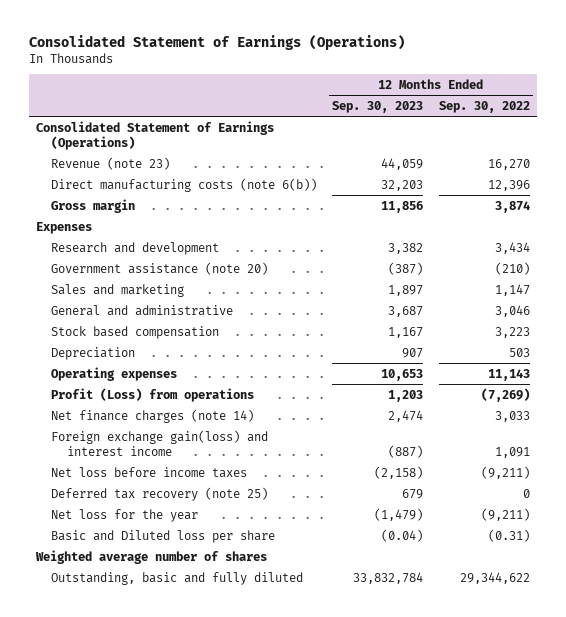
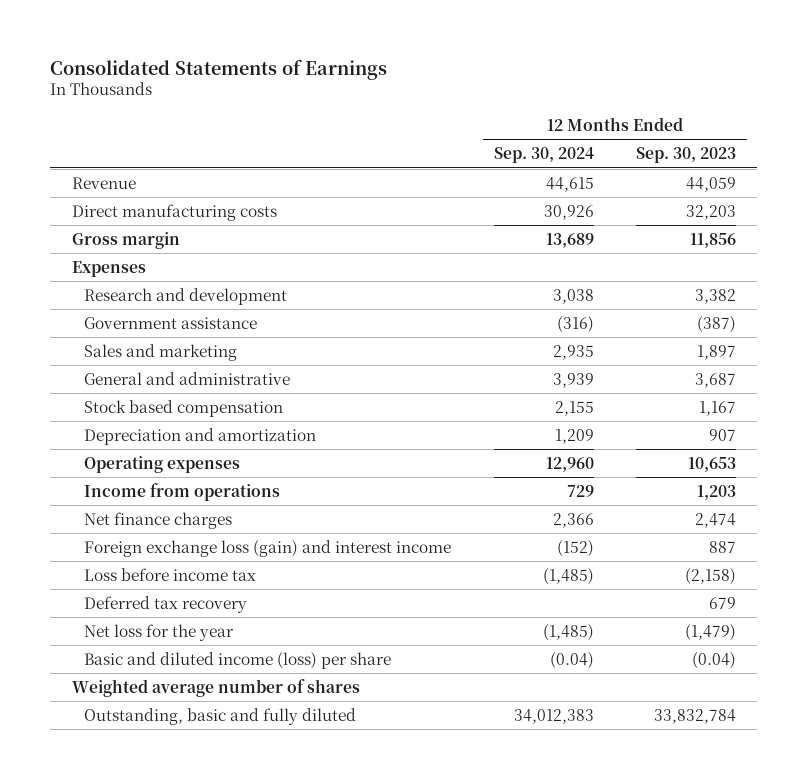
[28,34,405,50] Consolidated Statement of Earnings (Operations) -> [50,58,388,80] Consolidated Statements of Earnings
[438,101,530,114] Sep. 30, 2022 -> none
none -> [493,147,594,164] Sep. 30, 2024
[36,120,275,150] Consolidated Statement of Earnings (Operations) -> none
[51,156,171,170] Revenue (note 23) -> [71,176,136,189] Revenue
[51,177,318,192] Direct manufacturing costs (note 6(b)) -> [71,203,277,221] Direct manufacturing costs
[51,261,269,275] Government assistance (note 20) -> [84,316,258,329] Government assistance
[51,346,136,360] Depreciation -> [84,427,317,445] Depreciation and amortization
[51,387,255,402] Profit (Loss) from operations -> [84,482,281,501] Income from operations
[51,408,255,423] Net finance charges (note 14) -> [84,511,233,529] Net finance charges
[51,429,269,456] Foreign exchange gain(loss) and interest income -> [84,539,452,557] Foreign exchange loss (gain) and interest income
[388,444,424,458] (887) -> [708,540,736,553] 887
[51,466,248,478] Net loss before income taxes -> [84,567,257,581] Loss before income tax
[51,486,269,501] Deferred tax recovery (note 25) -> [84,595,248,613] Deferred tax recovery
[51,529,276,543] Basic and Diluted loss per share -> [84,651,392,669] Basic and diluted income (loss) per share

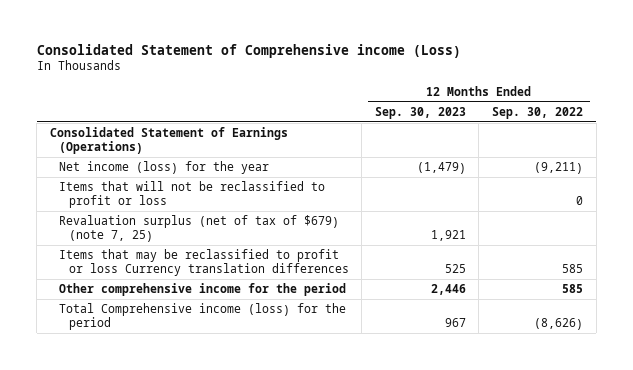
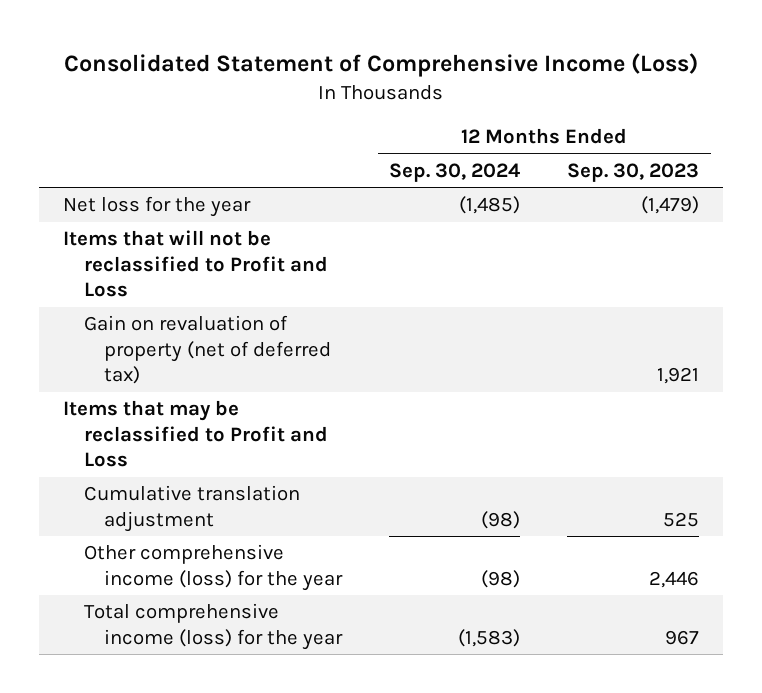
[36,43,461,58] Consolidated Statement of Comprehensive income (Loss) -> [64,53,699,78] Consolidated Statement of Comprehensive Income (Loss)
[491,106,583,119] Sep. 30, 2022 -> none
none -> [389,162,521,182] Sep. 30, 2024
[49,127,288,155] Consolidated Statement of Earnings (Operations) -> none
[59,161,270,175] Net income (loss) for the year -> [62,196,251,218] Net loss for the year
[59,181,326,209] Items that will not be reclassified to profit or loss -> [62,230,328,298] Items that will not be reclassified to Profit and Loss
[59,215,340,243] Revaluation surplus (net of tax of $679) (note 7, 25) -> [83,315,332,385] Gain on revaluation of property (net of deferred tax)
none -> [62,400,328,468] Items that may be reclassified to Profit and Loss
[59,249,349,277] Items that may be reclassified to profit or loss Currency translation differences -> [83,485,300,532] Cumulative translation adjustment
[59,283,347,297] Other comprehensive income for the period -> [83,544,344,591] Other comprehensive income (loss) for the year
[59,303,347,331] Total Comprehensive income (loss) for the period -> [83,603,344,650] Total comprehensive income (loss) for the year

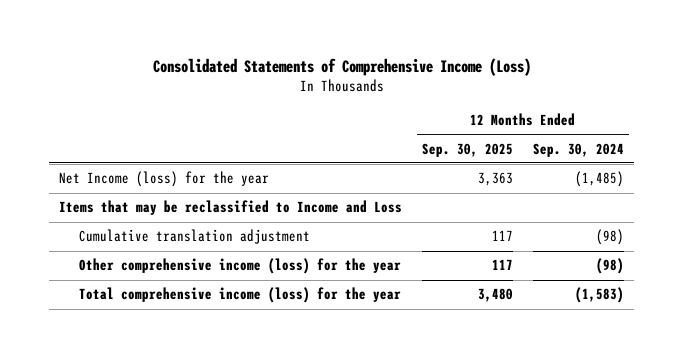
[64,53,699,78] Consolidated Statement of Comprehensive Income (Loss) -> [152,57,531,76] Consolidated Statements of Comprehensive Income (Loss)
[567,162,700,182] Sep. 30, 2023 -> none
none -> [422,142,514,157] Sep. 30, 2025
[83,315,332,385] Gain on revaluation of property (net of deferred tax) -> none
[62,400,328,468] Items that may be reclassified to Profit and Loss -> none
[62,196,251,218] Net loss for the year -> [59,171,270,188] Net Income (loss) for the year
[62,230,328,298] Items that will not be reclassified to Profit and Loss -> [59,200,403,216] Items that may be reclassified to Income and Loss

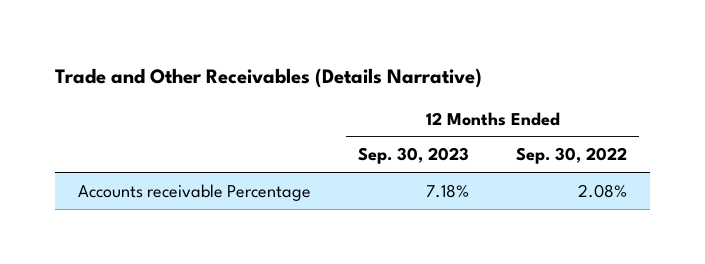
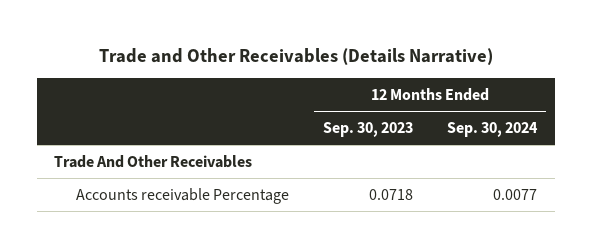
[515,147,627,165] Sep. 30, 2022 -> none
none -> [447,121,539,137] Sep. 30, 2024
none -> [54,154,253,168] Trade And Other Receivables
[426,183,470,198] 7.18% -> [369,188,414,200] 0.0718

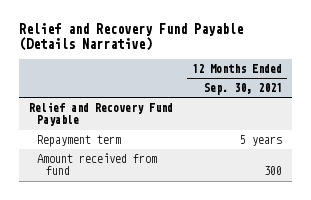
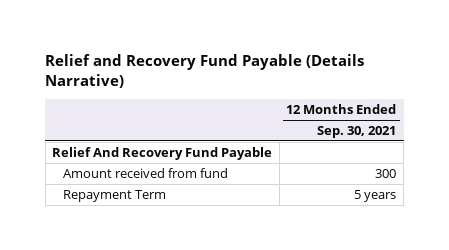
[37,135,122,148] Repayment term -> none
[28,102,173,127] Relief and Recovery Fund Payable -> [52,147,273,161] Relief And Recovery Fund Payable
none -> [62,190,166,203] Repayment Term

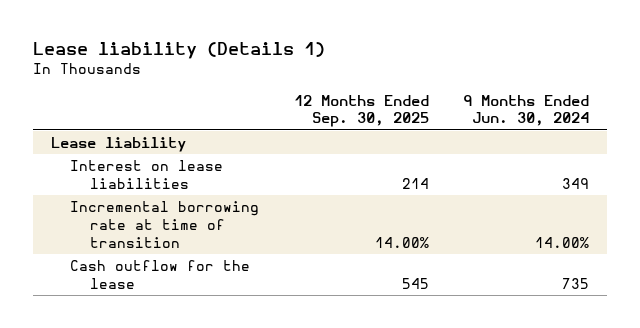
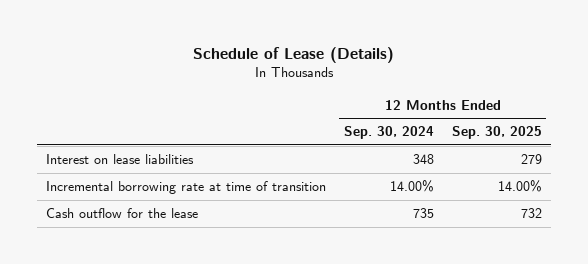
[33,42,326,60] Lease liability (Details 1) -> [192,46,394,63] Schedule of Lease (Details)
[463,94,590,127] 9 Months Ended Jun. 30, 2024 -> none
none -> [343,126,434,140] Sep. 30, 2024
[50,137,186,153] Lease liability -> none
[401,177,429,189] 214 -> [520,154,542,165] 279
[401,277,429,289] 545 -> [520,208,542,219] 732

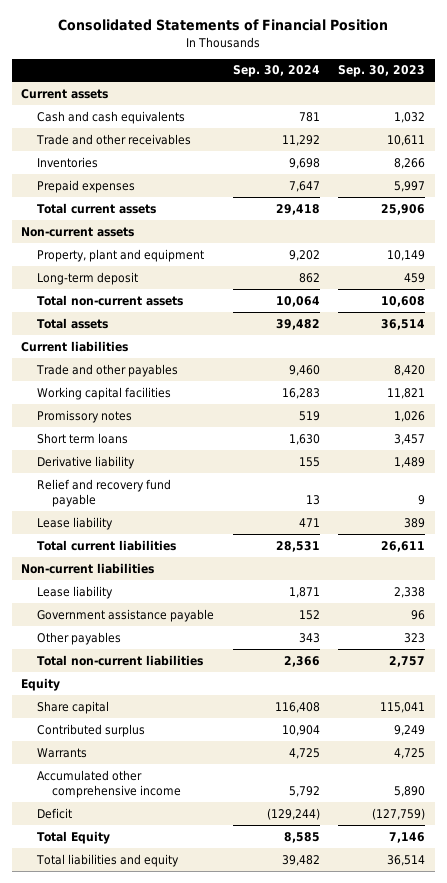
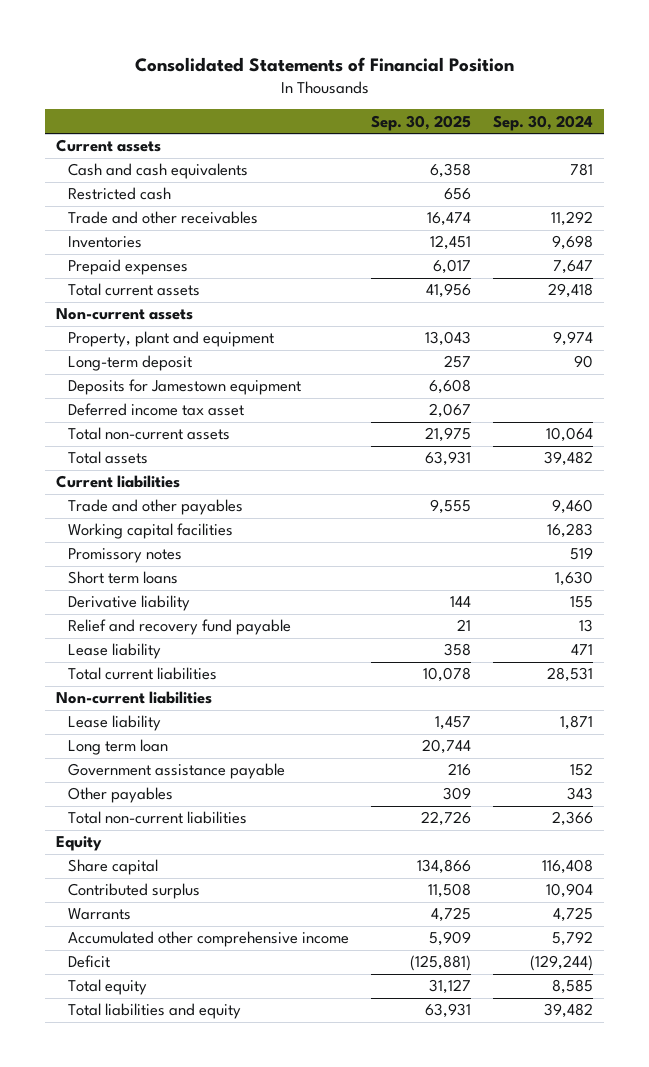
[338,65,426,78] Sep. 30, 2023 -> none
none -> [370,114,471,131] Sep. 30, 2025
none -> [67,187,171,201] Restricted cash
[288,249,320,261] 9,202 -> [552,331,593,347] 9,974
[298,272,320,283] 862 -> [573,355,593,369] 90
none -> [67,379,301,396] Deposits for Jamestown equipment
none -> [67,403,244,417] Deferred income tax asset
none -> [67,739,168,756] Long term loan
[36,830,110,844] Total Equity -> [67,979,147,996] Total equity

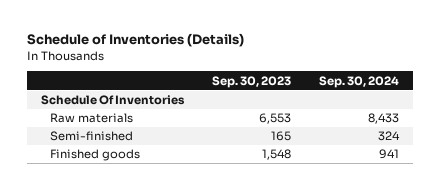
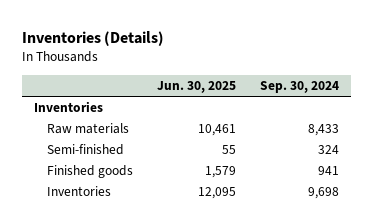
[26,33,244,48] Schedule of Inventories (Details) -> [21,30,164,46] Inventories (Details)
[211,75,291,88] Sep. 30, 2023 -> none
none -> [157,81,237,94] Jun. 30, 2025
[40,95,185,106] Schedule Of Inventories -> [33,100,103,112] Inventories
none -> [47,185,112,196] Inventories

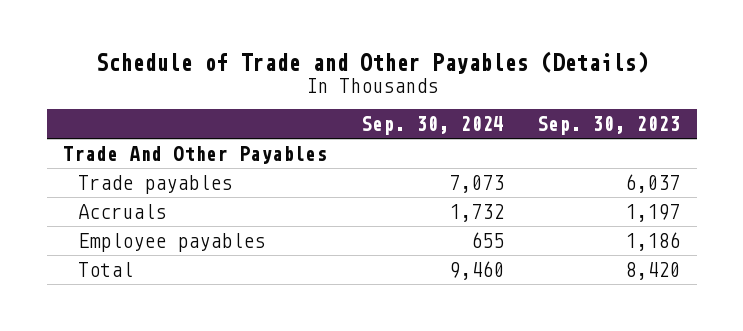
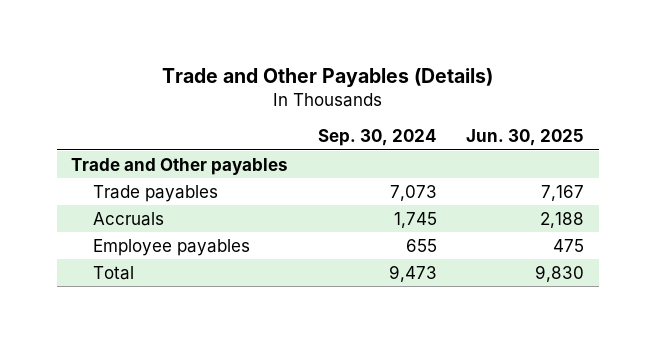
[95,51,648,75] Schedule of Trade and Other Payables (Details) -> [161,67,493,87] Trade and Other Payables (Details)
[536,115,680,135] Sep. 30, 2023 -> none
none -> [466,129,585,147] Jun. 30, 2025
[63,146,328,165] Trade And Other Payables -> [71,157,289,175] Trade and Other payables
[448,204,504,223] 1,732 -> [393,211,437,228] 1,745
[448,261,504,281] 9,460 -> [388,264,437,282] 9,473

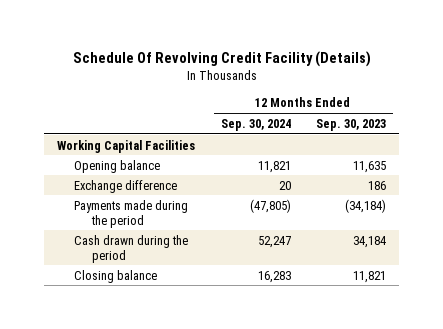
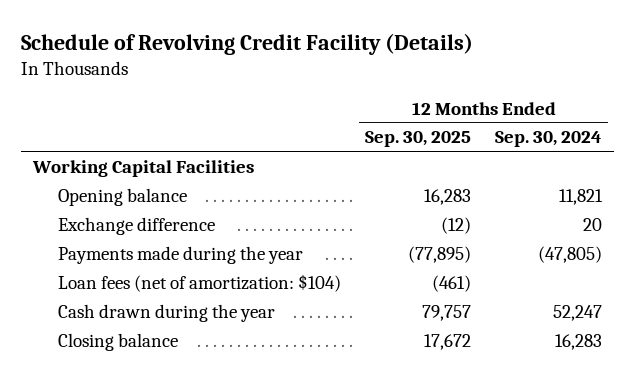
[72,51,371,68] Schedule Of Revolving Credit Facility (Details) -> [21,33,474,56] Schedule of Revolving Credit Facility (Details)
[316,118,387,131] Sep. 30, 2023 -> none
none -> [365,131,472,148] Sep. 30, 2025
[74,199,189,228] Payments made during the period -> [58,245,304,264] Payments made during the year
none -> [58,273,342,292] Loan fees (net of amortization: $104)
[74,234,189,263] Cash drawn during the period -> [58,303,276,322] Cash drawn during the year

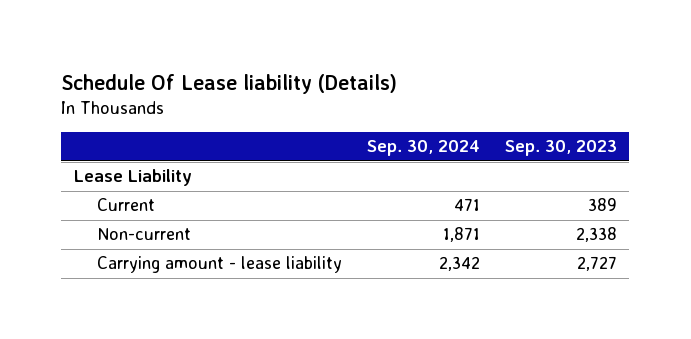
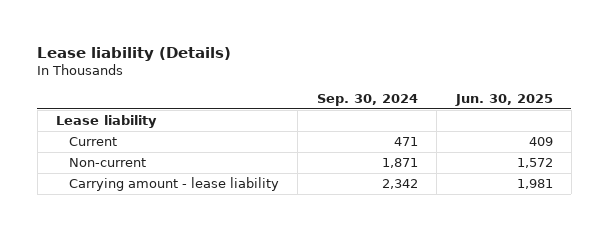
[61,73,398,94] Schedule Of Lease liability (Details) -> [37,46,232,61] Lease liability (Details)
[504,140,617,157] Sep. 30, 2023 -> none
none -> [454,94,553,107] Jun. 30, 2025
[73,169,192,187] Lease Liability -> [56,115,158,129] Lease liability

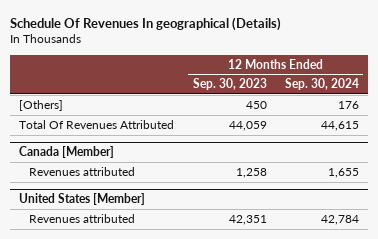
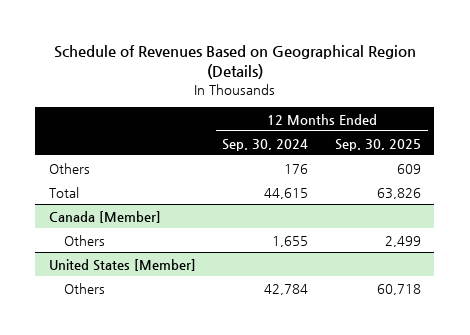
[10,16,282,31] Schedule Of Revenues In geographical (Details) -> [53,44,416,80] Schedule of Revenues Based on Geographical Region (Details)
[192,78,267,91] Sep. 30, 2023 -> none
none -> [334,138,421,151] Sep. 30, 2025
[19,99,64,111] [Others] -> [48,162,90,174] Others
[19,119,175,129] Total Of Revenues Attributed -> [48,186,79,198] Total
[28,166,135,176] Revenues attributed -> [63,234,105,246] Others
[28,213,135,223] Revenues attributed -> [63,282,105,294] Others

